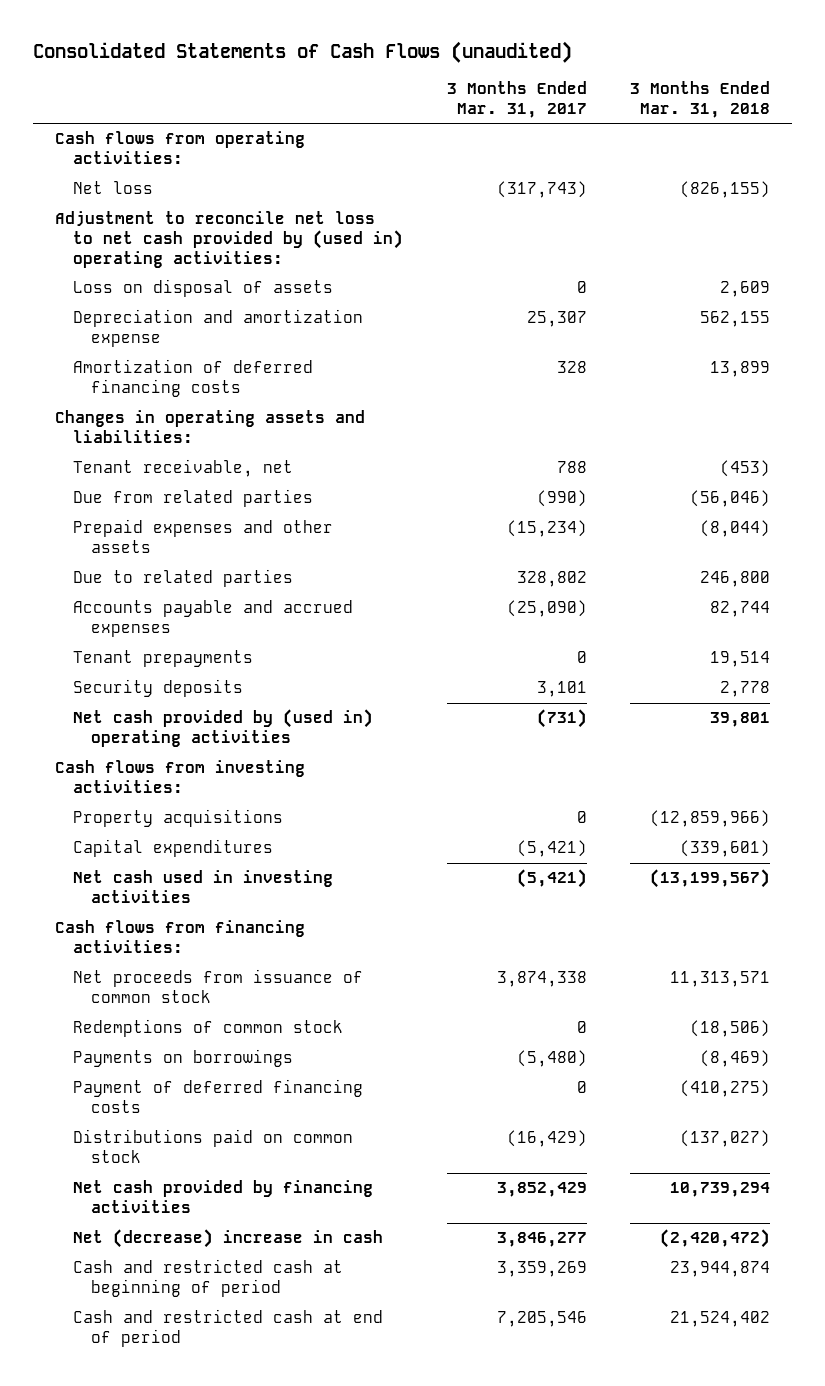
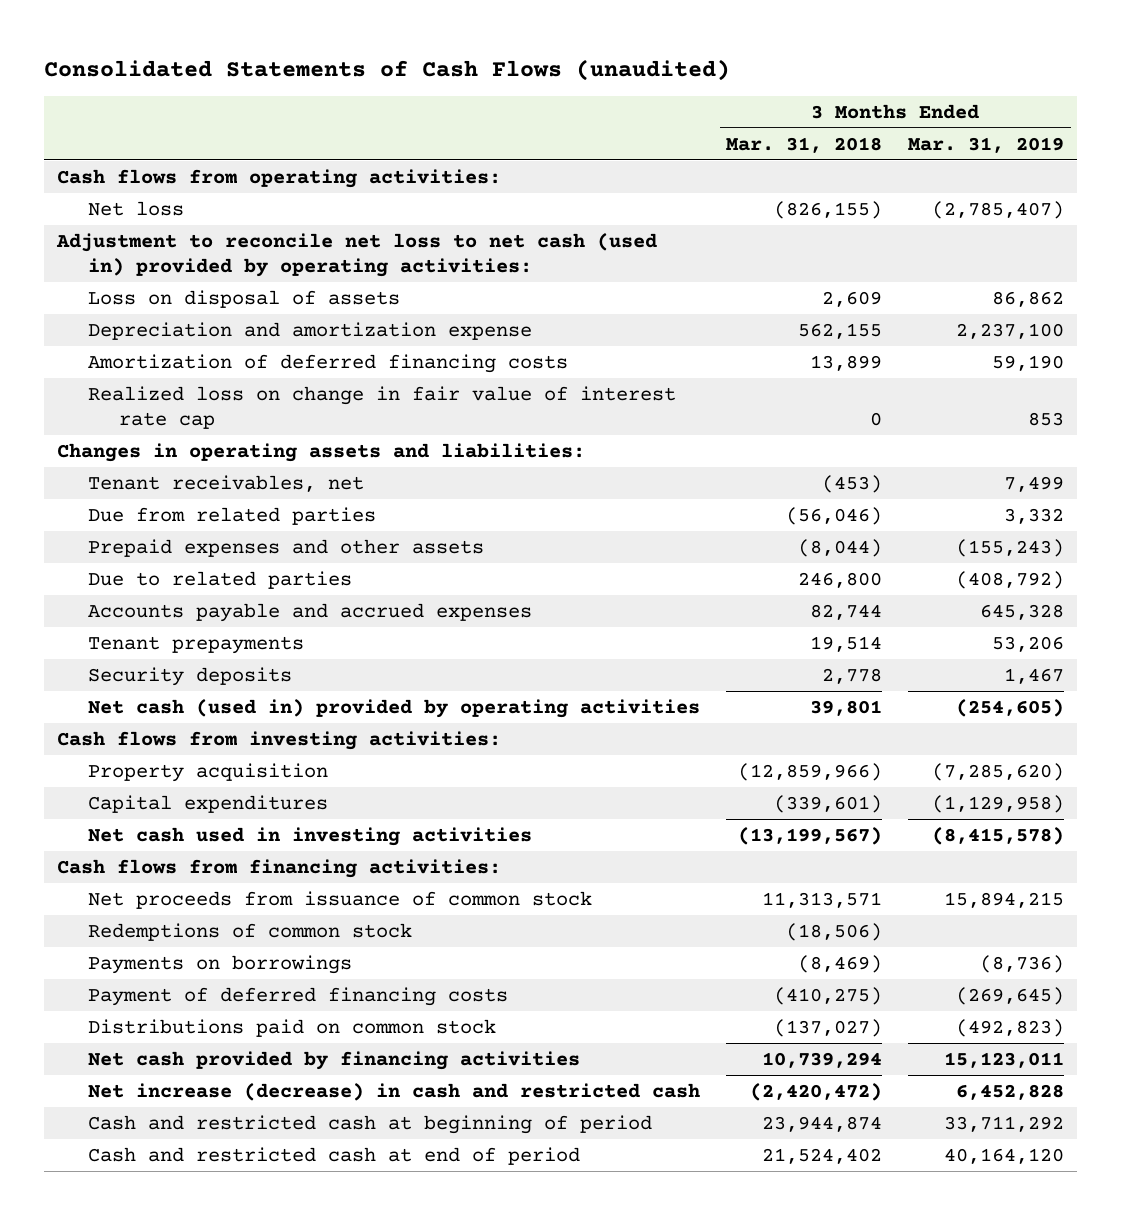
[446,81,587,119] 3 Months Ended Mar. 31, 2017 -> none
none -> [908,136,1065,153] Mar. 31, 2019
[54,211,404,269] Adjustment to reconcile net loss to net cash provided by (used in) operating activities: -> [55,232,657,278] Adjustment to reconcile net loss to net cash (used in) provided by operating activities:
none -> [87,385,676,430] Realized loss on change in fair value of interest rate cap
[73,459,294,478] Tenant receivable, net -> [87,474,364,492] Tenant receivables, net
[73,709,374,748] Net cash provided by (used in) operating activities -> [87,698,700,718] Net cash (used in) provided by operating activities
[73,809,284,828] Property acquisitions -> [87,762,328,782] Property acquisition
[73,1229,384,1249] Net (decrease) increase in cash -> [87,1082,700,1101] Net increase (decrease) in cash and restricted cash

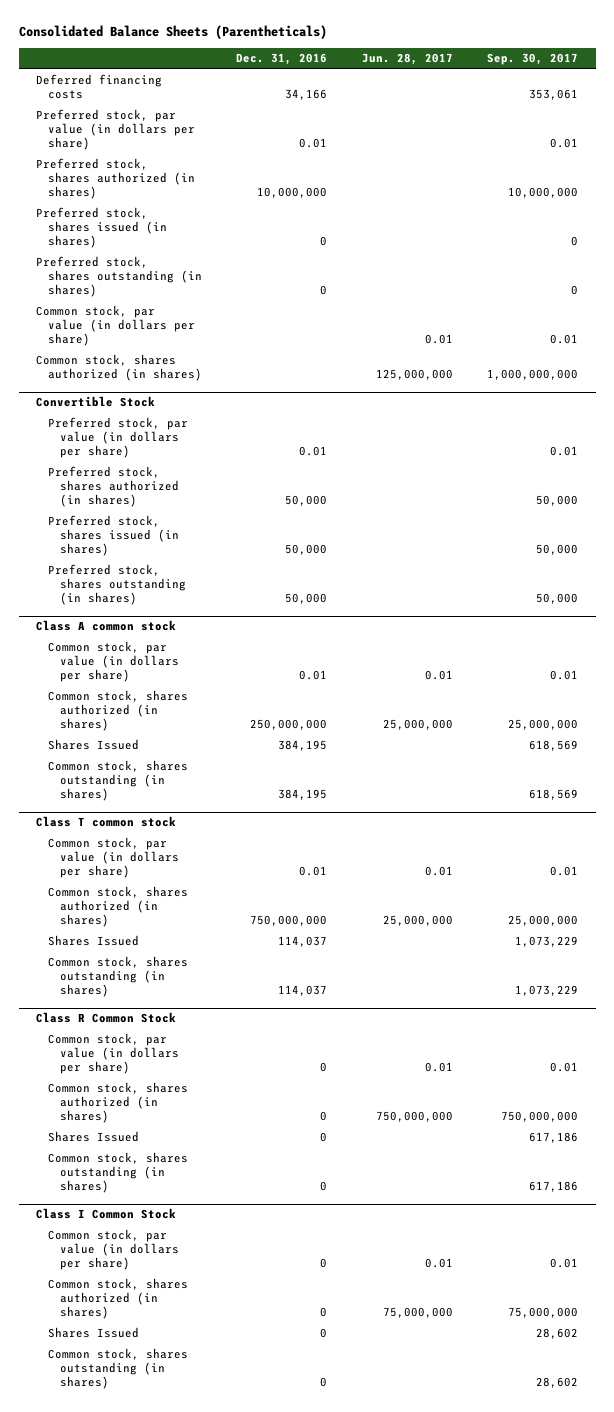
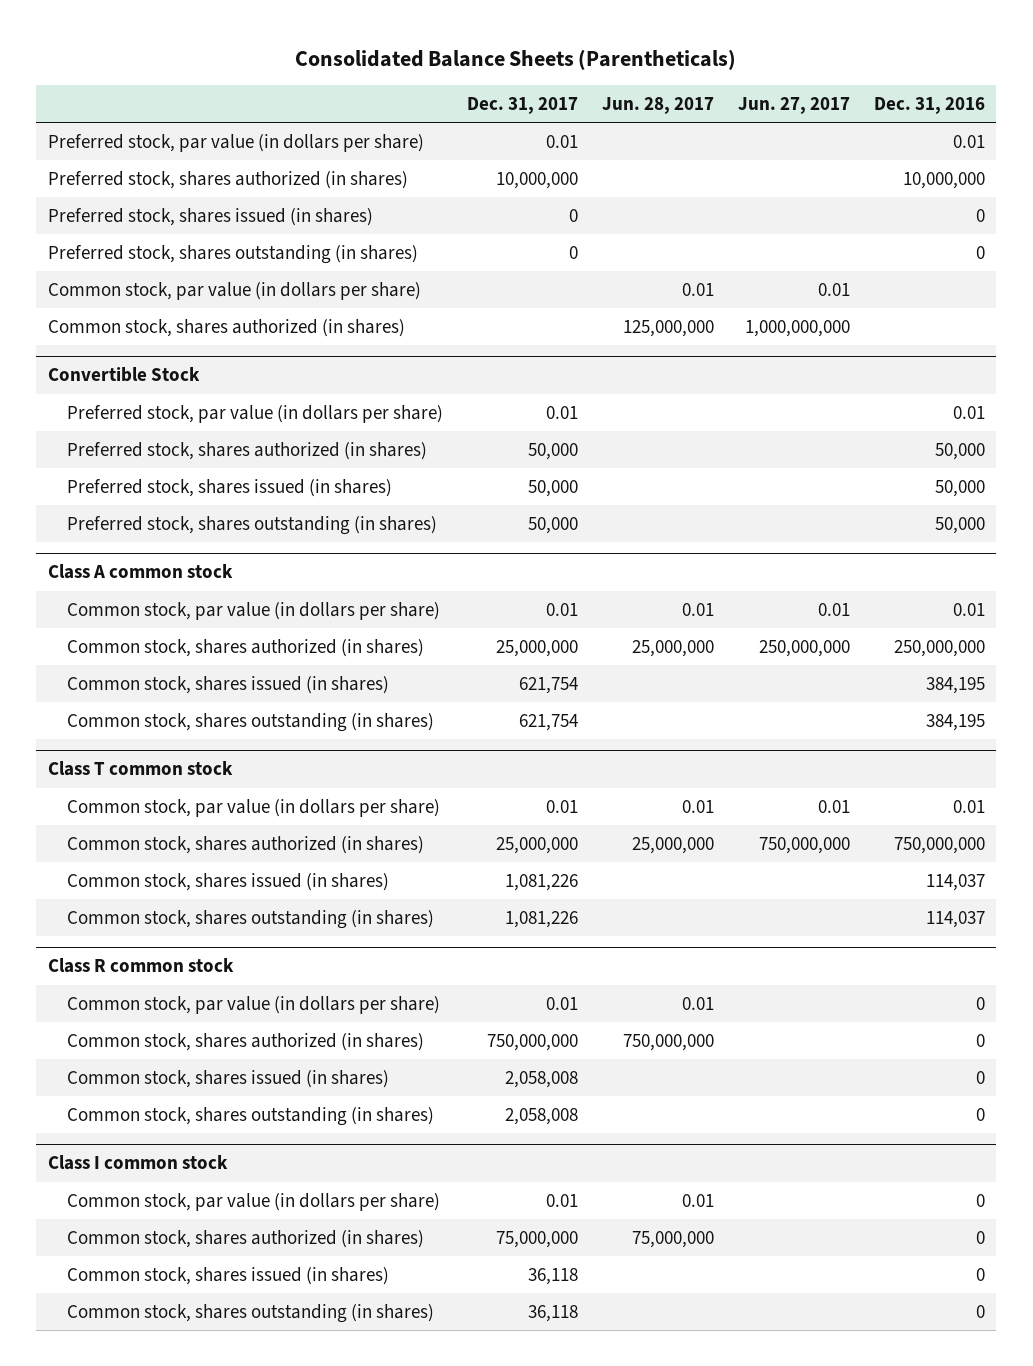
[487,53,579,66] Sep. 30, 2017 -> none
none -> [466,96,578,114] Dec. 31, 2017
none -> [737,96,850,114] Jun. 27, 2017
[35,74,162,100] Deferred financing costs -> none
[48,739,140,751] Shares Issued -> [67,675,390,694] Common stock, shares issued (in shares)
[48,935,140,947] Shares Issued -> [67,872,390,891] Common stock, shares issued (in shares)
[35,1012,176,1024] Class R Common Stock -> [48,958,235,974] Class R common stock
[48,1131,140,1143] Shares Issued -> [67,1069,390,1088] Common stock, shares issued (in shares)
[35,1208,176,1220] Class I Common Stock -> [48,1155,229,1171] Class I common stock
[48,1327,140,1339] Shares Issued -> [67,1266,390,1285] Common stock, shares issued (in shares)

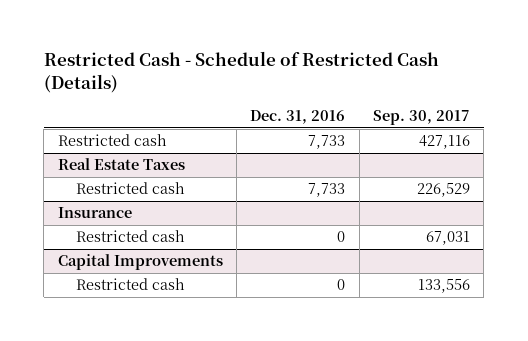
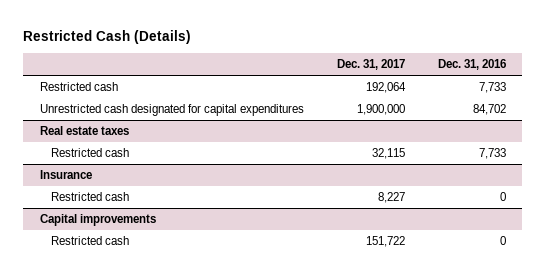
[43,51,439,94] Restricted Cash - Schedule of Restricted Cash (Details) -> [23,30,192,45] Restricted Cash (Details)
[373,110,471,126] Sep. 30, 2017 -> none
none -> [336,59,405,71] Dec. 31, 2017
none -> [39,104,304,117] Unrestricted cash designated for capital expenditures
[57,158,185,171] Real Estate Taxes -> [39,126,129,136] Real estate taxes
[57,254,223,271] Capital Improvements -> [39,214,156,227] Capital improvements

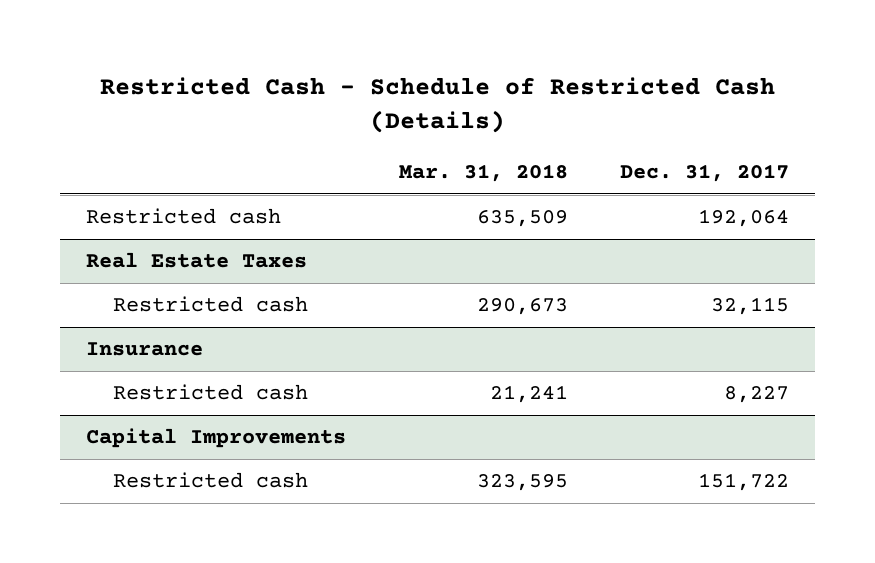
[23,30,192,45] Restricted Cash (Details) -> [99,77,775,134] Restricted Cash - Schedule of Restricted Cash (Details)
[437,59,506,71] Dec. 31, 2016 -> none
none -> [398,164,568,183] Mar. 31, 2018
[39,104,304,117] Unrestricted cash designated for capital expenditures -> none
[39,126,129,136] Real estate taxes -> [86,252,308,269] Real Estate Taxes
[39,214,156,227] Capital improvements -> [86,428,347,449] Capital Improvements

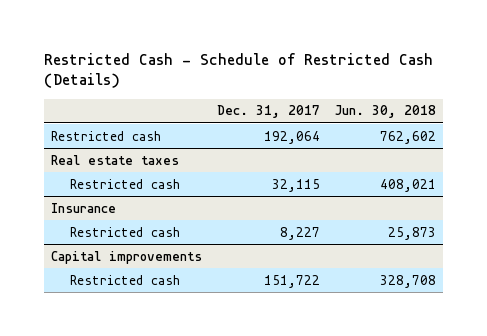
[398,164,568,183] Mar. 31, 2018 -> none
none -> [334,105,436,119] Jun. 30, 2018
[86,252,308,269] Real Estate Taxes -> [51,154,180,165] Real estate taxes
[86,428,347,449] Capital Improvements -> [51,250,203,264] Capital improvements

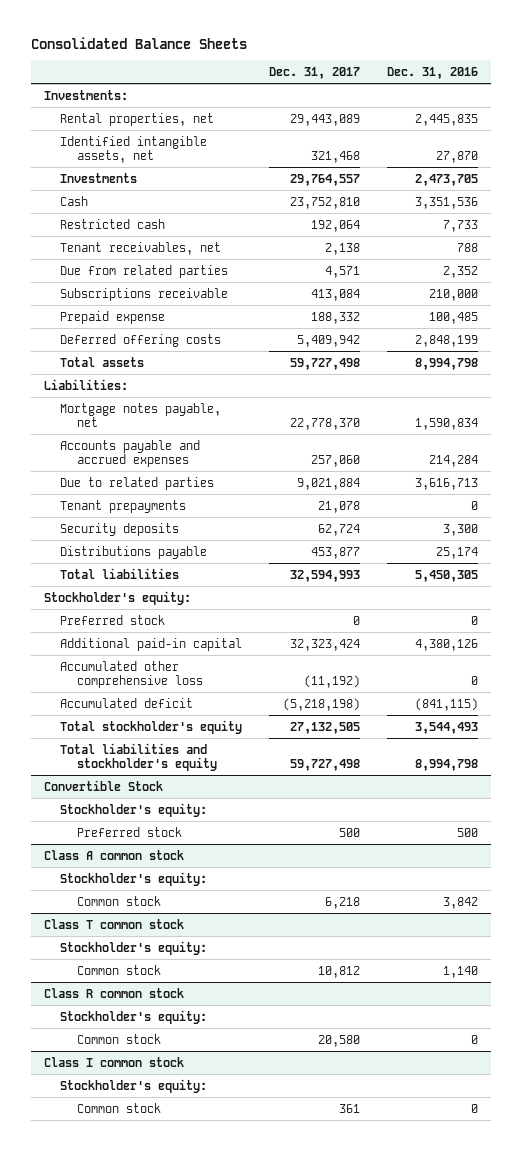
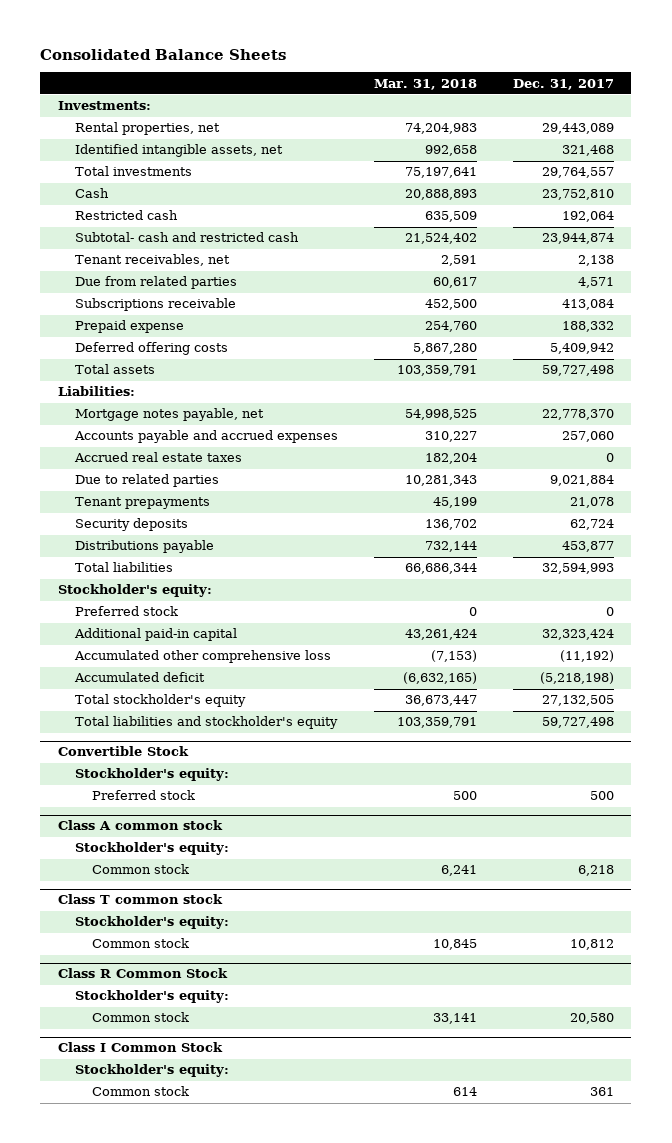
[386,67,478,80] Dec. 31, 2016 -> none
none -> [373,78,477,90] Mar. 31, 2018
[60,172,138,183] Investments -> [75,166,193,177] Total investments
none -> [75,232,300,243] Subtotal- cash and restricted cash
none -> [74,452,243,463] Accrued real estate taxes
[44,987,185,998] Class R common stock -> [58,968,229,979] Class R Common Stock
[44,1056,185,1067] Class I common stock -> [58,1042,224,1053] Class I Common Stock

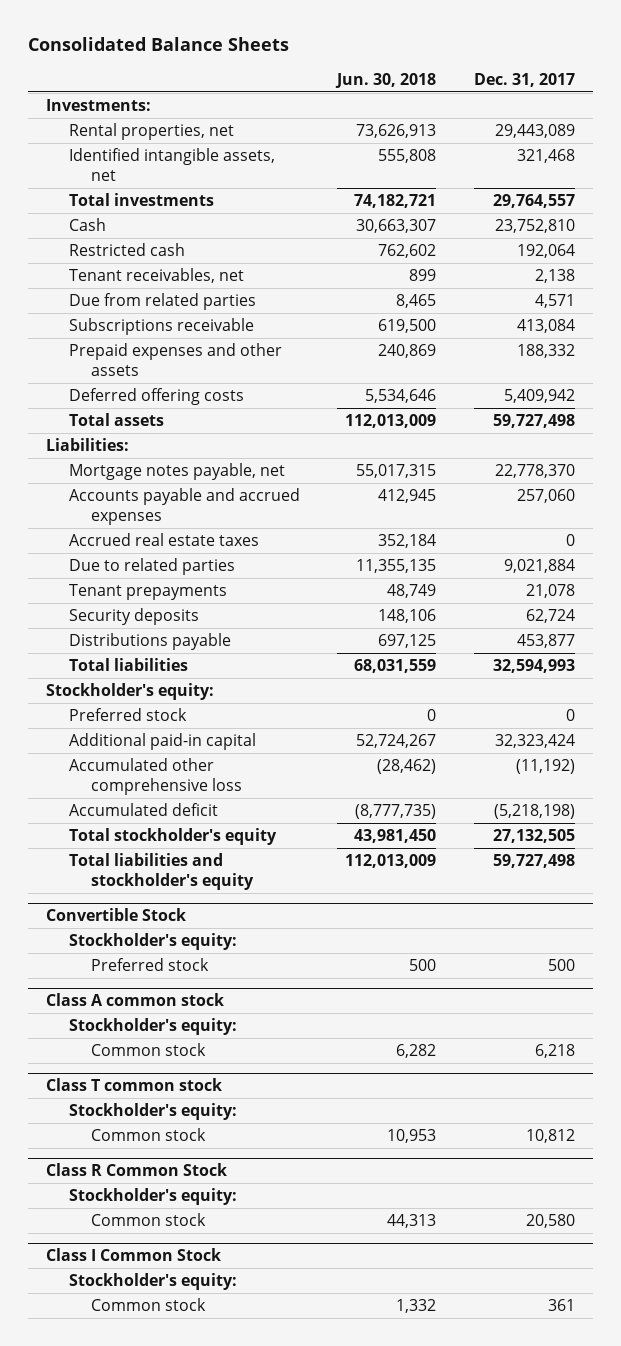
[373,78,477,90] Mar. 31, 2018 -> none
none -> [335,72,437,88] Jun. 30, 2018
[75,232,300,243] Subtotal- cash and restricted cash -> none
[75,320,185,334] Prepaid expense -> [68,342,282,376] Prepaid expenses and other assets

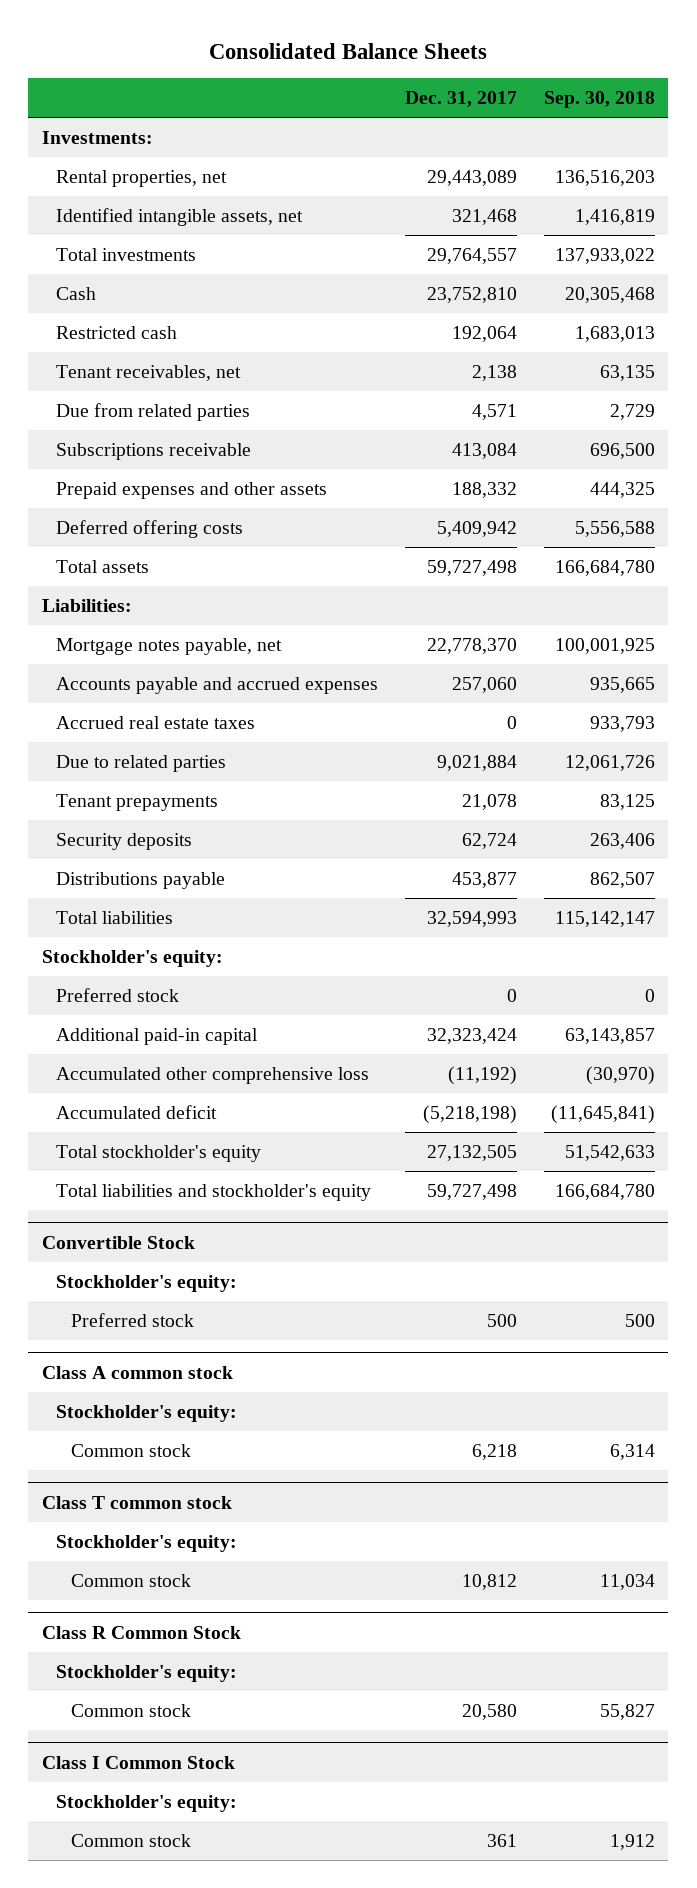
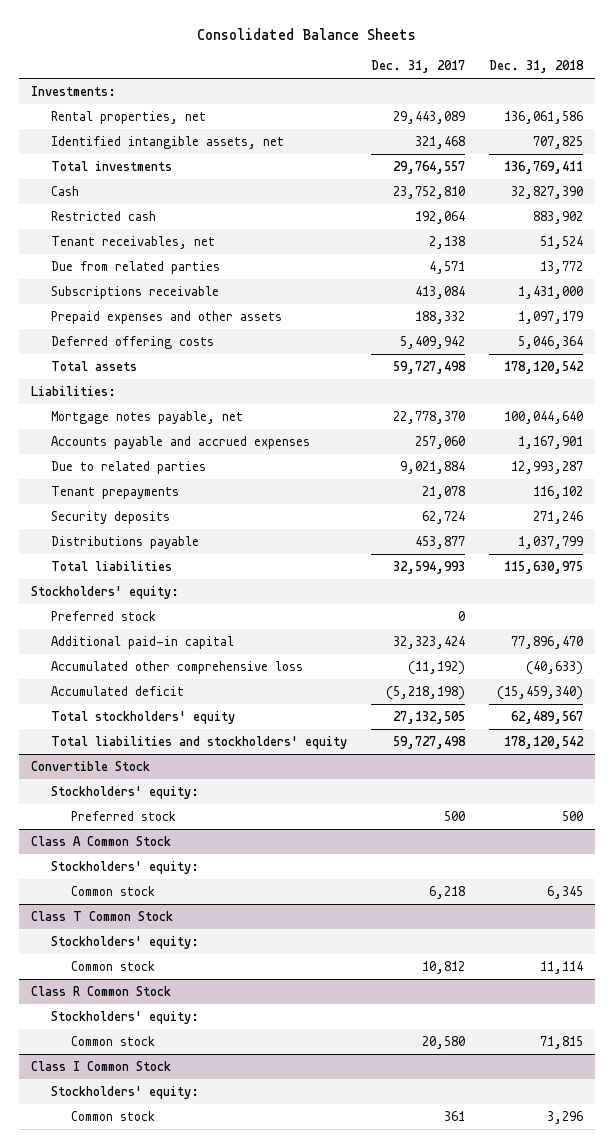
[544,91,656,109] Sep. 30, 2018 -> none
none -> [489,60,585,74] Dec. 31, 2018
[56,715,256,729] Accrued real estate taxes -> none
[41,949,223,967] Stockholder's equity: -> [31,586,180,600] Stockholders' equity:
[56,1144,262,1162] Total stockholder's equity -> [51,711,236,725] Total stockholders' equity
[56,1183,372,1201] Total liabilities and stockholder's equity -> [51,736,348,750] Total liabilities and stockholders' equity
[56,1274,238,1292] Stockholder's equity: -> [51,786,200,800] Stockholders' equity:
[41,1365,233,1379] Class A common stock -> [31,836,172,847] Class A Common Stock
[56,1404,238,1422] Stockholder's equity: -> [51,861,200,875] Stockholders' equity:
[41,1495,232,1509] Class T common stock -> [31,911,174,922] Class T Common Stock
[56,1534,238,1552] Stockholder's equity: -> [51,936,200,950] Stockholders' equity:
[56,1664,238,1682] Stockholder's equity: -> [51,1011,200,1025] Stockholders' equity:
[56,1794,238,1812] Stockholder's equity: -> [51,1086,200,1100] Stockholders' equity:

